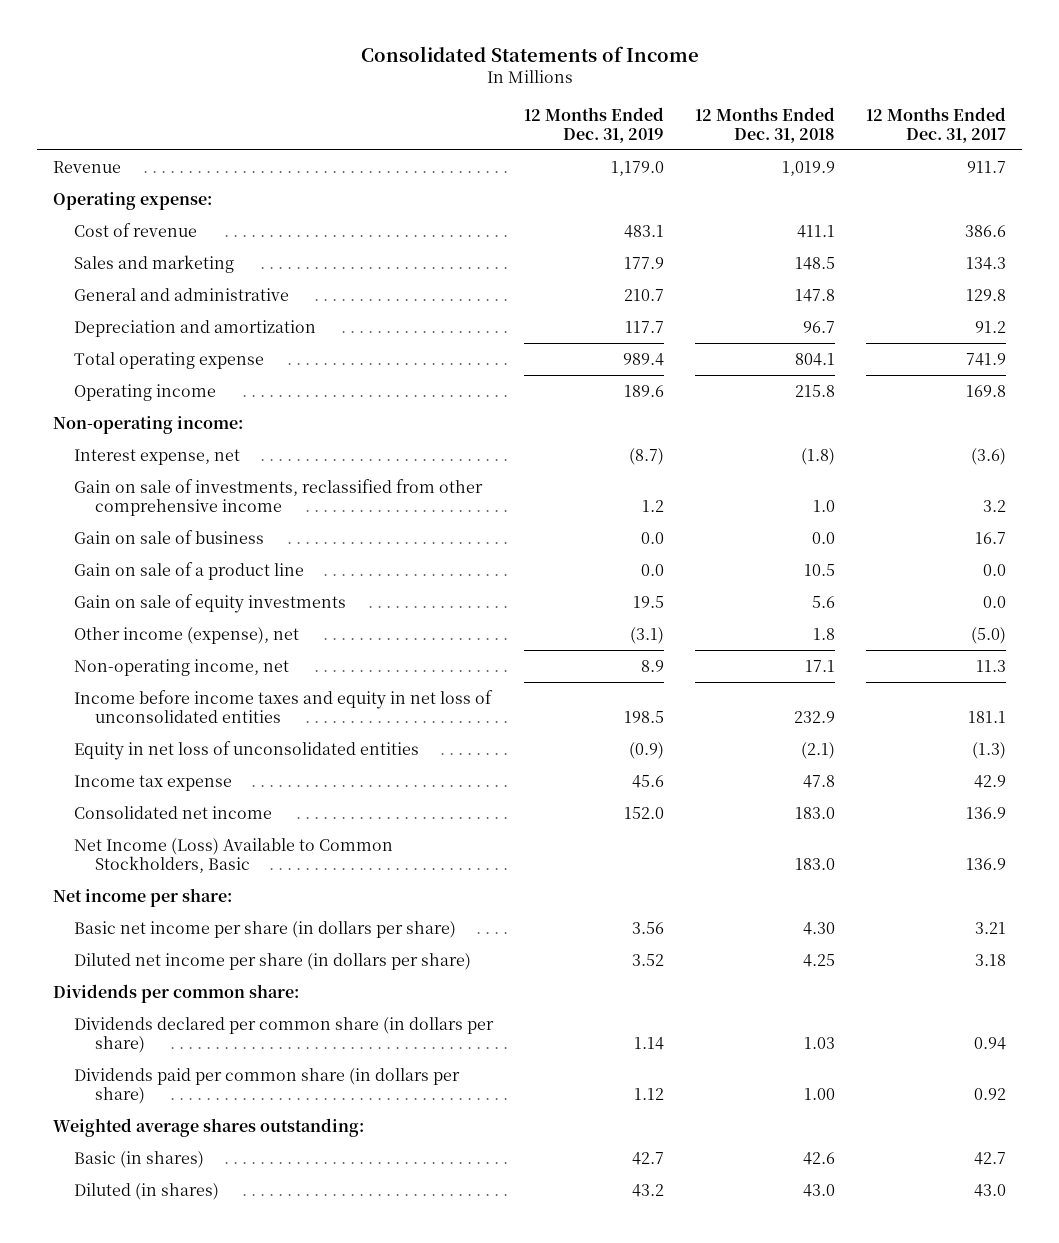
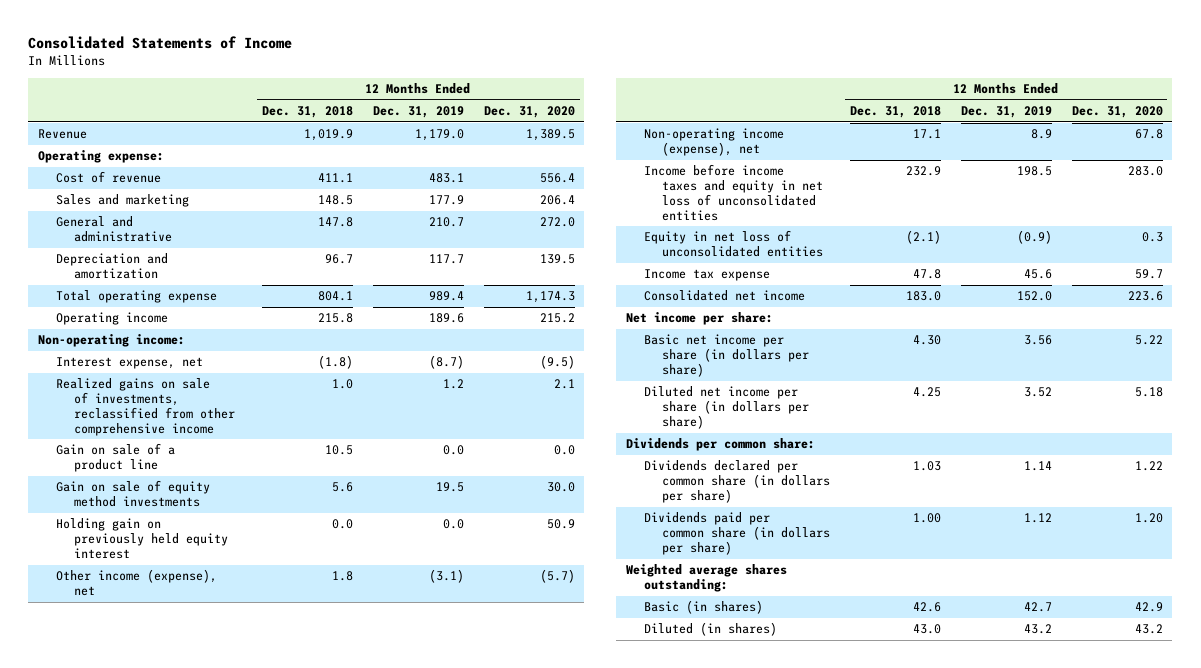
[866,106,1007,143] 12 Months Ended Dec. 31, 2017 -> none
none -> [483,106,575,119] Dec. 31, 2020
[73,529,264,544] Gain on sale of business -> none
[73,478,483,516] Gain on sale of investments, reclassified from other comprehensive income -> [56,378,236,436] Realized gains on sale of investments, reclassified from other comprehensive income
[73,593,346,613] Gain on sale of equity investments -> [56,480,211,508] Gain on sale of equity method investments
none -> [56,518,229,560] Holding gain on previously held equity interest
[73,658,289,676] Non-operating income, net -> [644,128,785,157] Non-operating income (expense), net
[73,837,393,873] Net Income (Loss) Available to Common Stockholders, Basic -> none

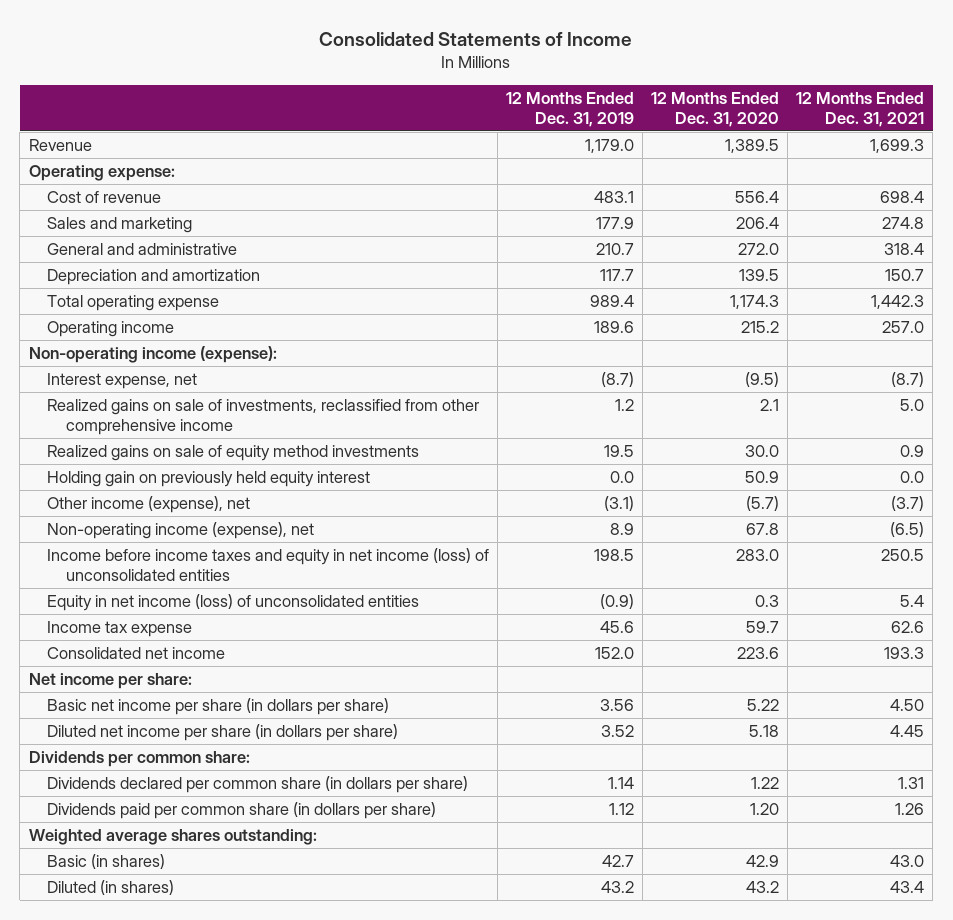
[262,106,354,119] Dec. 31, 2018 -> none
none -> [796,92,925,127] 12 Months Ended Dec. 31, 2021
[38,334,186,348] Non-operating income: -> [28,346,277,364] Non-operating income (expense):
[56,443,176,473] Gain on sale of a product line -> none
[56,480,211,508] Gain on sale of equity method investments -> [47,445,420,462] Realized gains on sale of equity method investments
[644,164,824,221] Income before income taxes and equity in net loss of unconsolidated entities -> [47,548,490,581] Income before income taxes and equity in net income (loss) of unconsolidated entities
[644,230,824,258] Equity in net loss of unconsolidated entities -> [47,594,420,612] Equity in net income (loss) of unconsolidated entities

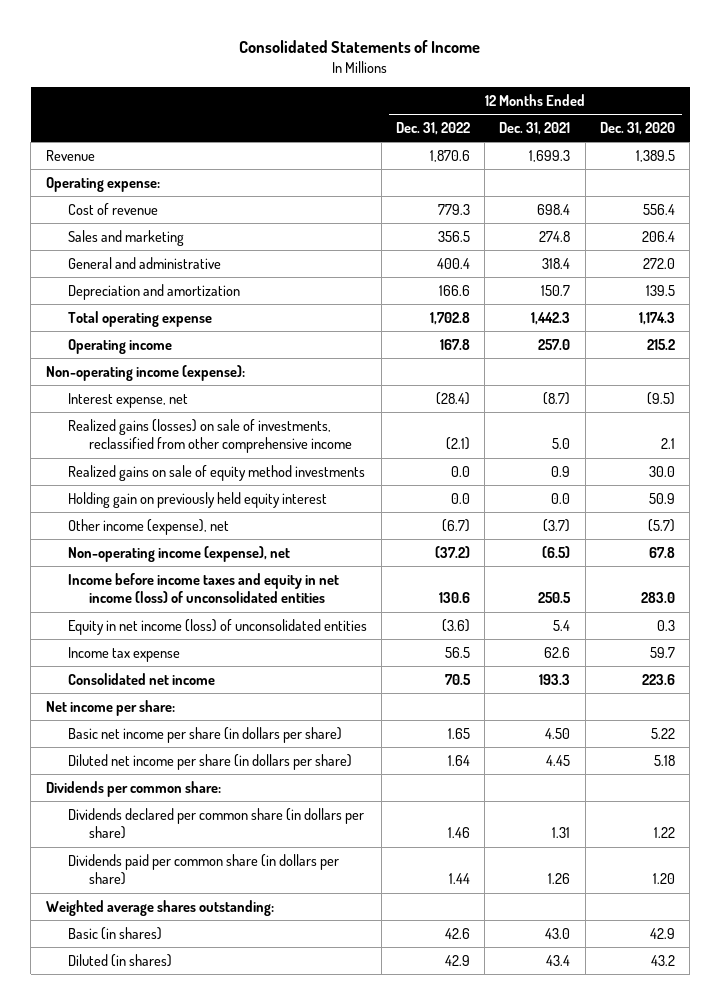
[506,92,635,127] 12 Months Ended Dec. 31, 2019 -> none
none -> [395,122,470,136] Dec. 31, 2022
[47,399,480,435] Realized gains on sale of investments, reclassified from other comprehensive income -> [67,418,353,454] Realized gains (losses) on sale of investments, reclassified from other comprehensive income

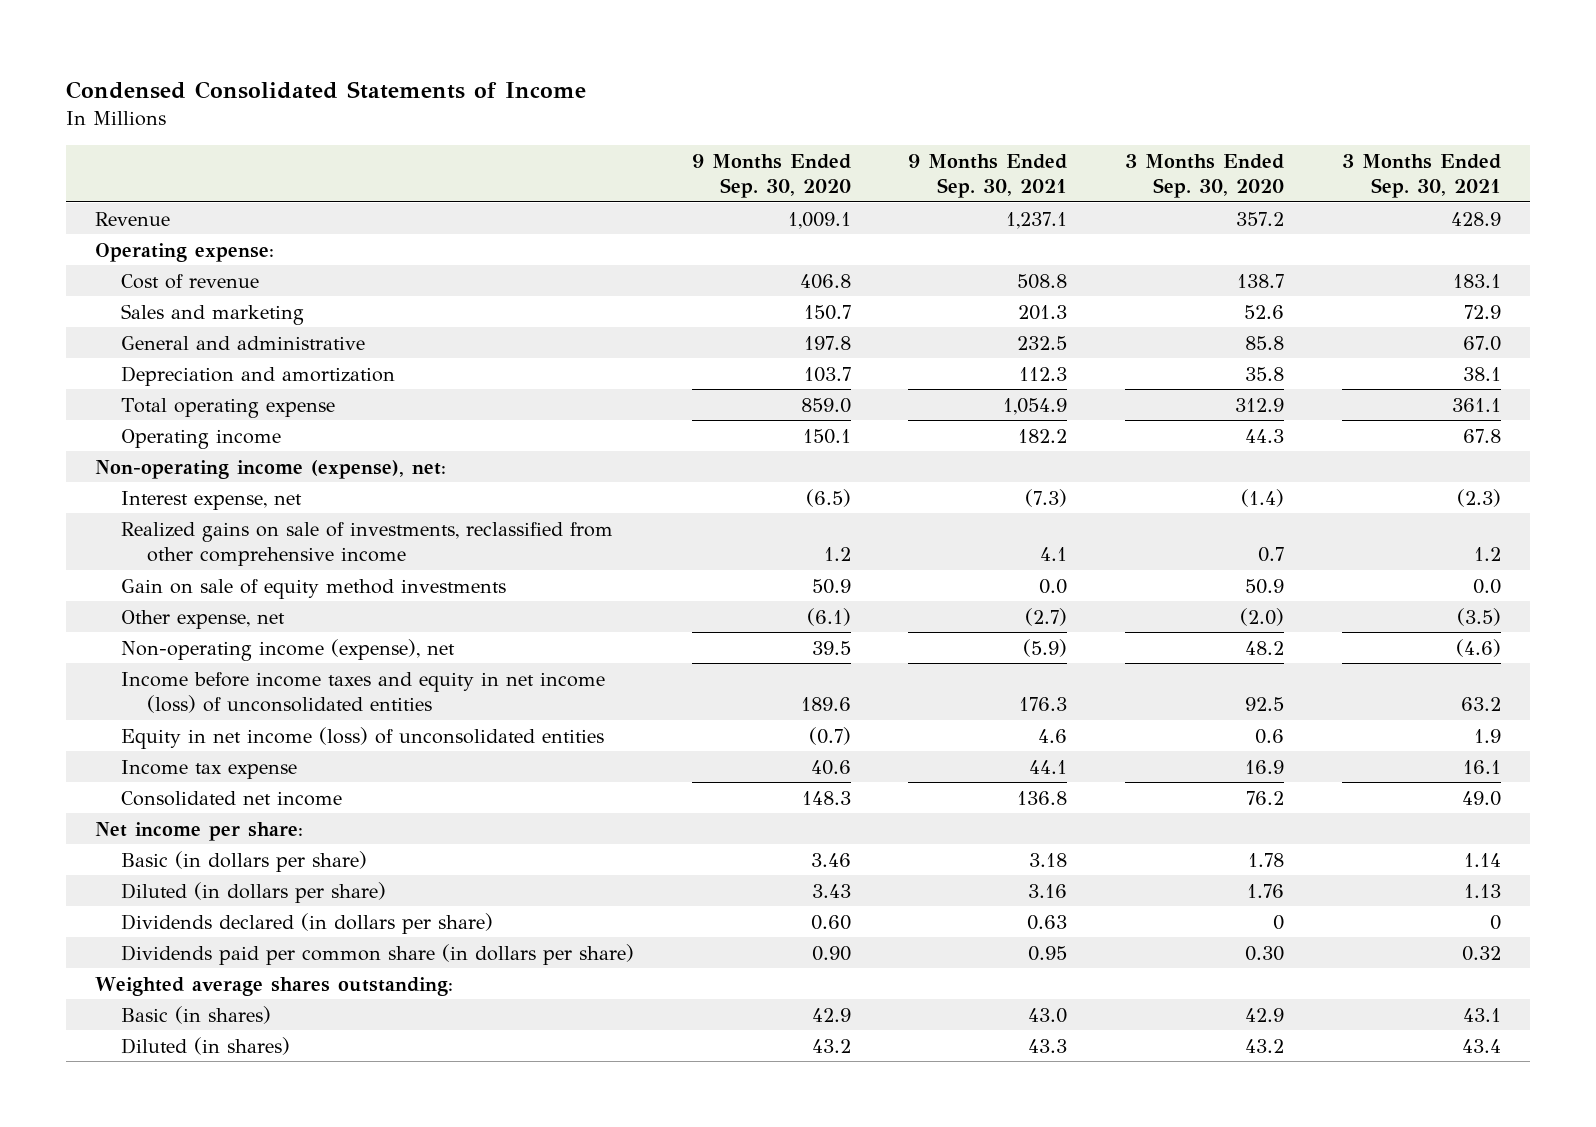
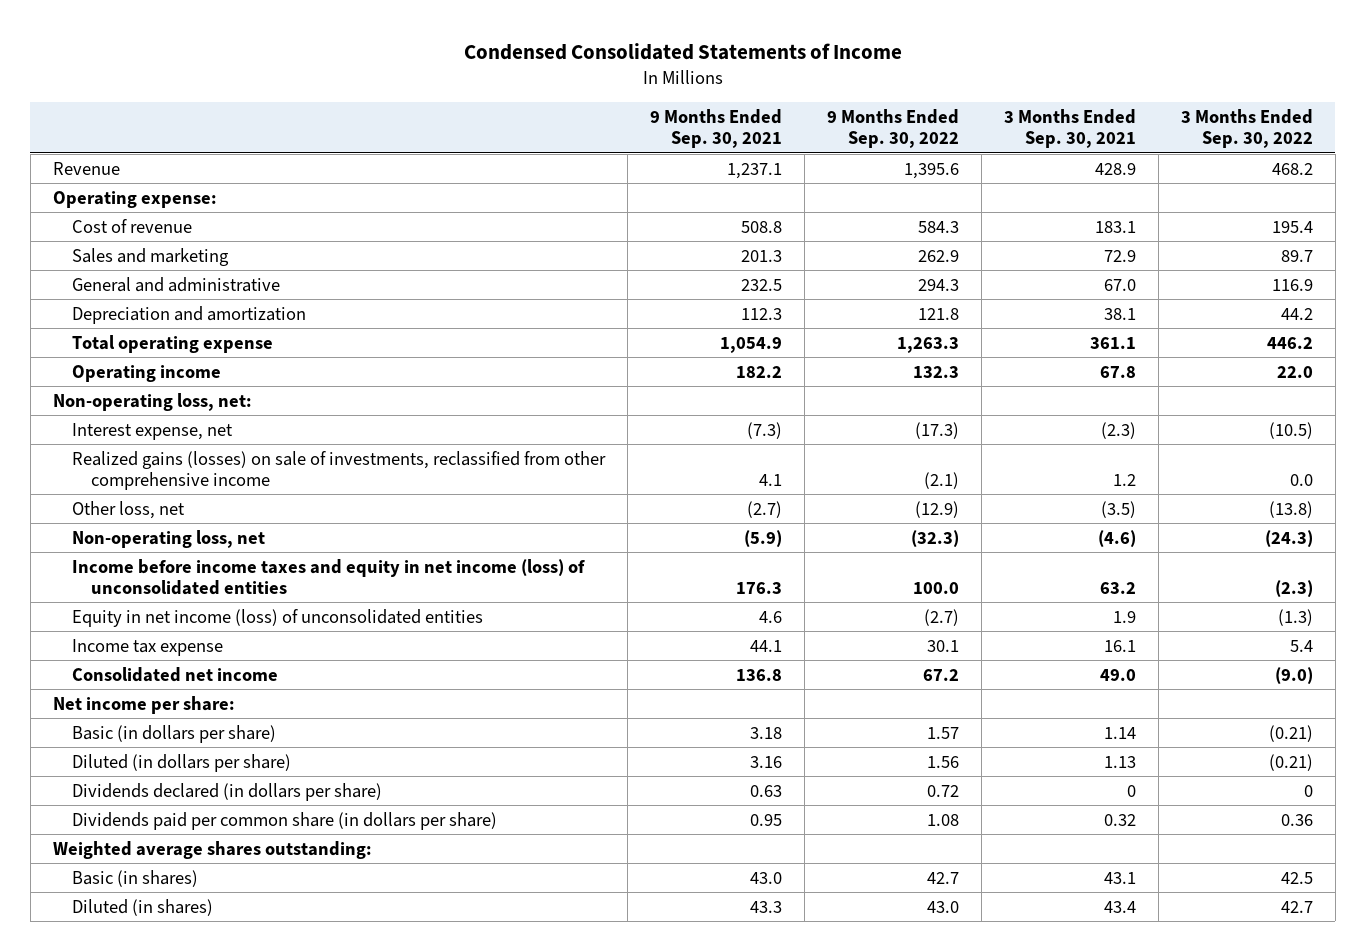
[691,153,851,199] 9 Months Ended Sep. 30, 2020 -> none
[1125,153,1285,199] 3 Months Ended Sep. 30, 2020 -> none
none -> [826,108,959,149] 9 Months Ended Sep. 30, 2022
none -> [1180,108,1313,149] 3 Months Ended Sep. 30, 2022
[95,459,447,479] Non-operating income (expense), net: -> [53,392,253,411] Non-operating loss, net:
[121,578,507,599] Gain on sale of equity method investments -> none
[121,521,614,567] Realized gains on sale of investments, reclassified from other comprehensive income -> [71,450,606,490] Realized gains (losses) on sale of investments, reclassified from other comprehensive income
[121,609,286,629] Other expense, net -> [71,500,185,519] Other loss, net
[121,638,456,661] Non-operating income (expense), net -> [71,529,265,548] Non-operating loss, net

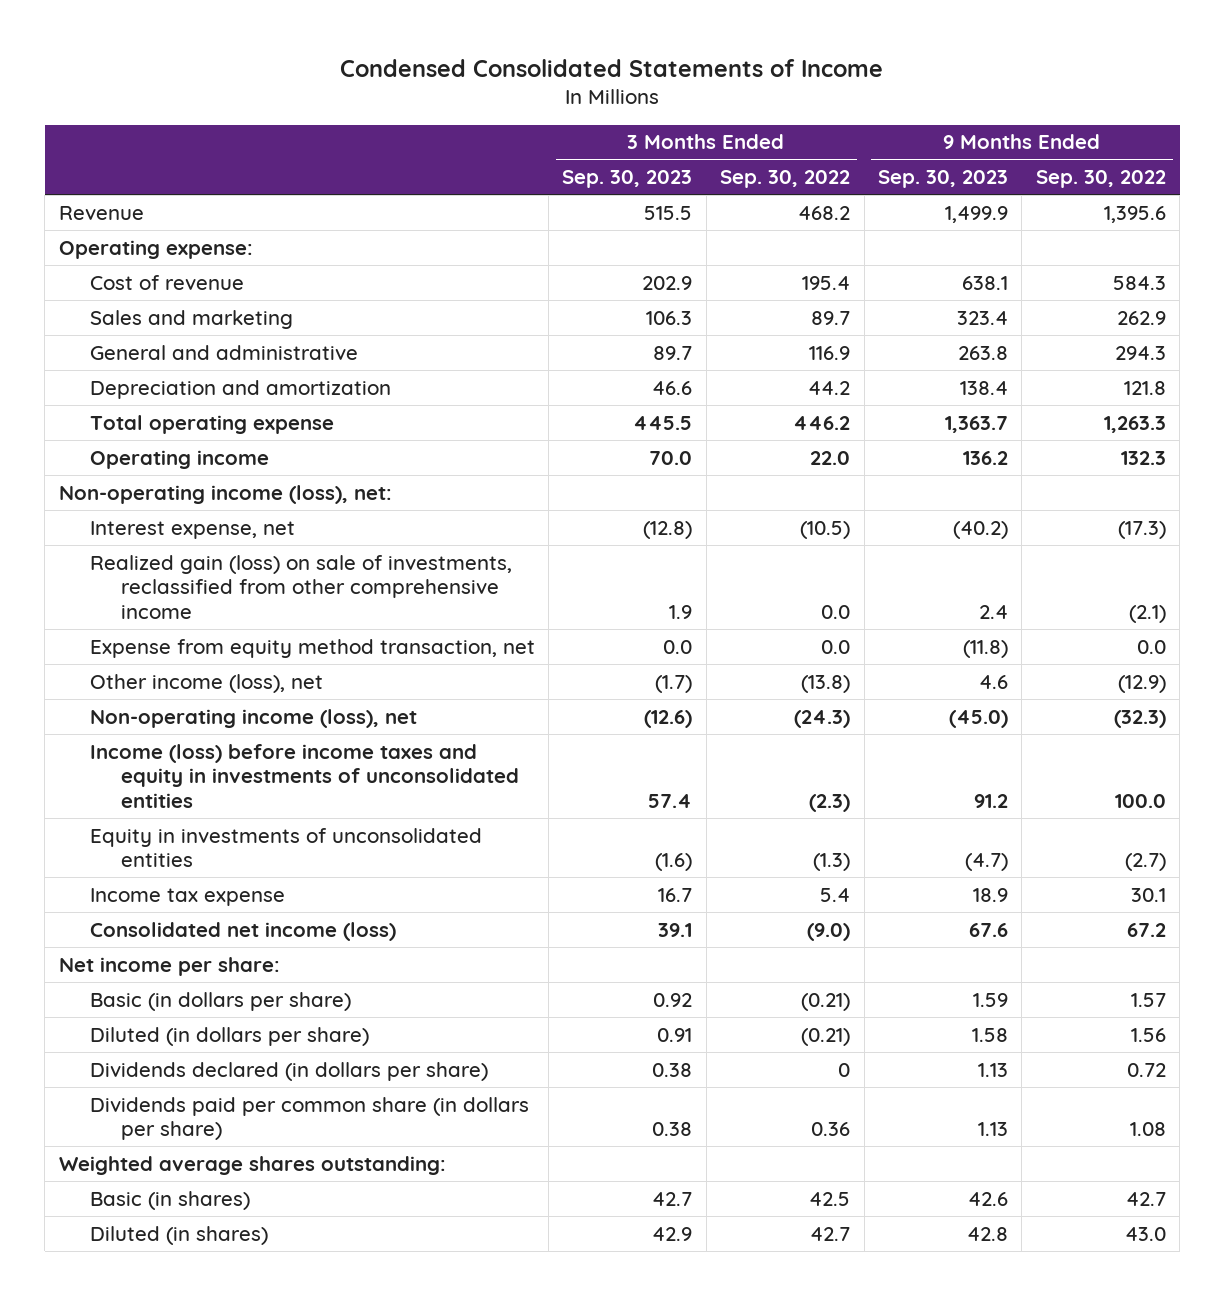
[649,108,782,149] 9 Months Ended Sep. 30, 2021 -> none
[1003,108,1136,149] 3 Months Ended Sep. 30, 2021 -> none
none -> [562,170,693,189] Sep. 30, 2023
none -> [877,170,1008,189] Sep. 30, 2023
[53,392,253,411] Non-operating loss, net: -> [58,484,392,504] Non-operating income (loss), net:
[71,450,606,490] Realized gains (losses) on sale of investments, reclassified from other comprehensive income -> [89,554,512,619] Realized gain (loss) on sale of investments, reclassified from other comprehensive income
none -> [89,638,535,658] Expense from equity method transaction, net
[71,500,185,519] Other loss, net -> [89,673,323,693] Other income (loss), net
[71,529,265,548] Non-operating loss, net -> [89,708,417,728] Non-operating income (loss), net
[71,558,585,595] Income before income taxes and equity in net income (loss) of unconsolidated entities -> [89,743,519,808] Income (loss) before income taxes and equity in investments of unconsolidated entities
[71,608,483,627] Equity in net income (loss) of unconsolidated entities -> [89,827,482,868] Equity in investments of unconsolidated entities
[71,666,278,682] Consolidated net income -> [89,921,396,941] Consolidated net income (loss)

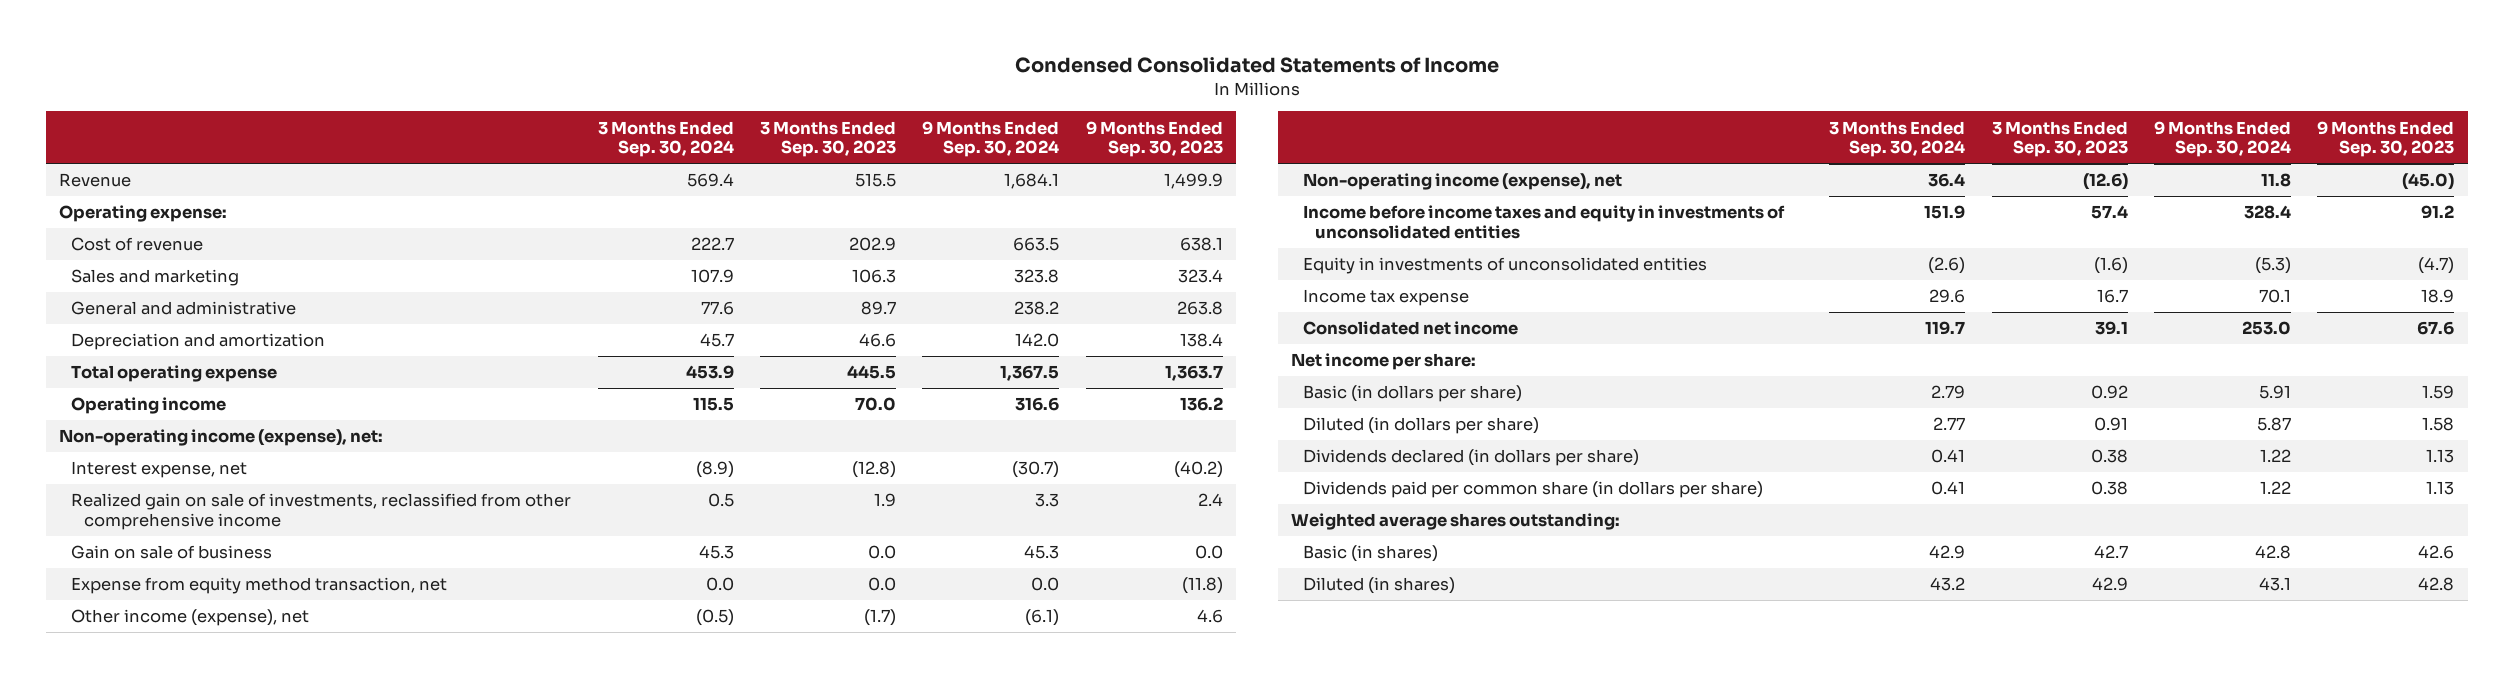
[720,170,851,189] Sep. 30, 2022 -> none
[1035,170,1166,189] Sep. 30, 2022 -> none
none -> [597,120,734,158] 3 Months Ended Sep. 30, 2024
none -> [922,120,1060,158] 9 Months Ended Sep. 30, 2024
[58,484,392,504] Non-operating income (loss), net: -> [59,429,384,447] Non-operating income (expense), net:
[89,554,512,619] Realized gain (loss) on sale of investments, reclassified from other comprehensive income -> [71,493,572,530] Realized gain on sale of investments, reclassified from other comprehensive income
none -> [71,545,273,560] Gain on sale of business
[89,673,323,693] Other income (loss), net -> [71,609,310,627] Other income (expense), net
[89,708,417,728] Non-operating income (loss), net -> [1303,173,1623,191] Non-operating income (expense), net
[89,743,519,808] Income (loss) before income taxes and equity in investments of unconsolidated entities -> [1303,205,1786,239] Income before income taxes and equity in investments of unconsolidated entities
[89,921,396,941] Consolidated net income (loss) -> [1303,321,1519,336] Consolidated net income

